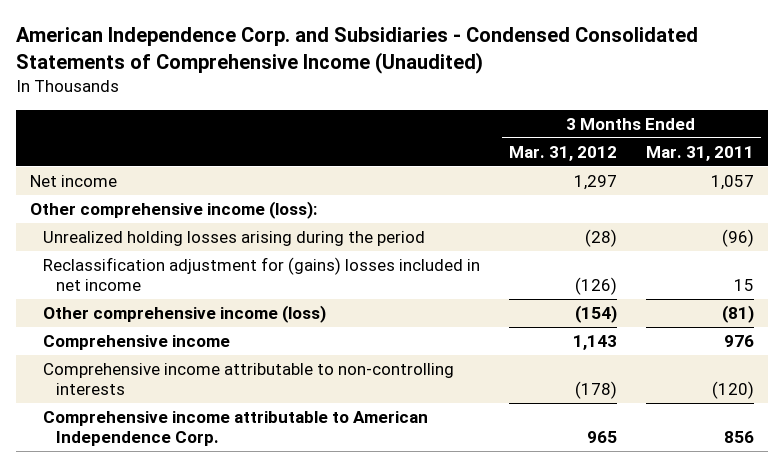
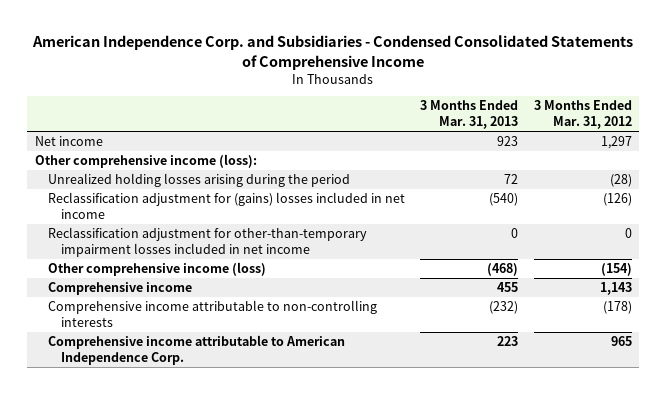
[15,27,698,75] American Independence Corp. and Subsidiaries - Condensed Consolidated Statements of Comprehensive Income (Unaudited) -> [32,35,634,70] American Independence Corp. and Subsidiaries - Condensed Consolidated Statements of Comprehensive Income
[645,145,754,161] Mar. 31, 2011 -> none
none -> [420,100,519,130] 3 Months Ended Mar. 31, 2013
none -> [48,227,368,258] Reclassification adjustment for other-than-temporary impairment losses included in net income

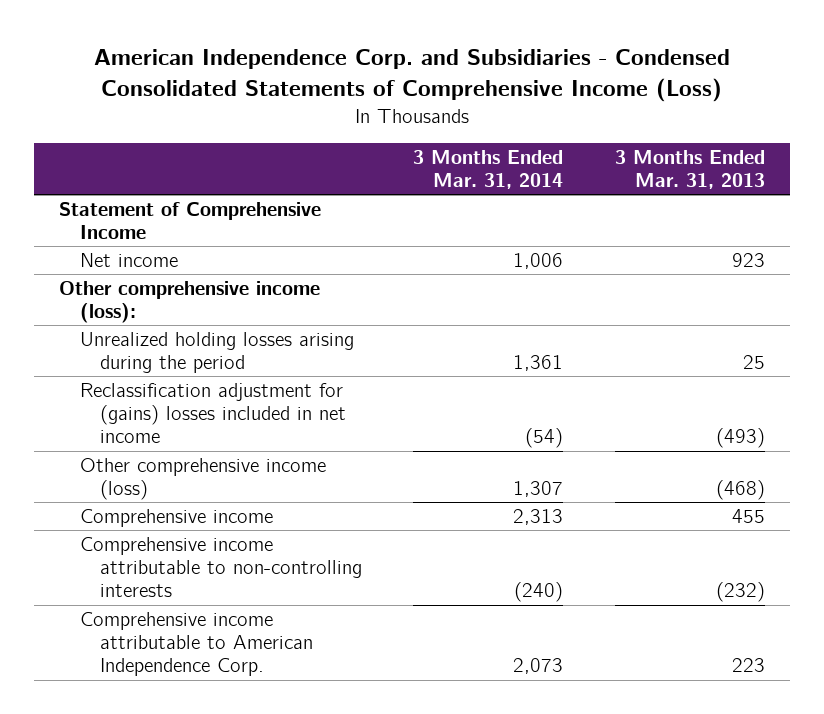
[32,35,634,70] American Independence Corp. and Subsidiaries - Condensed Consolidated Statements of Comprehensive Income -> [94,48,731,102] American Independence Corp. and Subsidiaries - Condensed Consolidated Statements of Comprehensive Income (Loss)
[533,100,632,130] 3 Months Ended Mar. 31, 2012 -> none
none -> [413,150,564,190] 3 Months Ended Mar. 31, 2014
none -> [59,202,322,240] Statement of Comprehensive Income
[48,227,368,258] Reclassification adjustment for other-than-temporary impairment losses included in net income -> none
[504,174,519,185] 72 -> [742,355,765,370] 25
[489,193,519,207] (540) -> [715,428,765,449] (493)

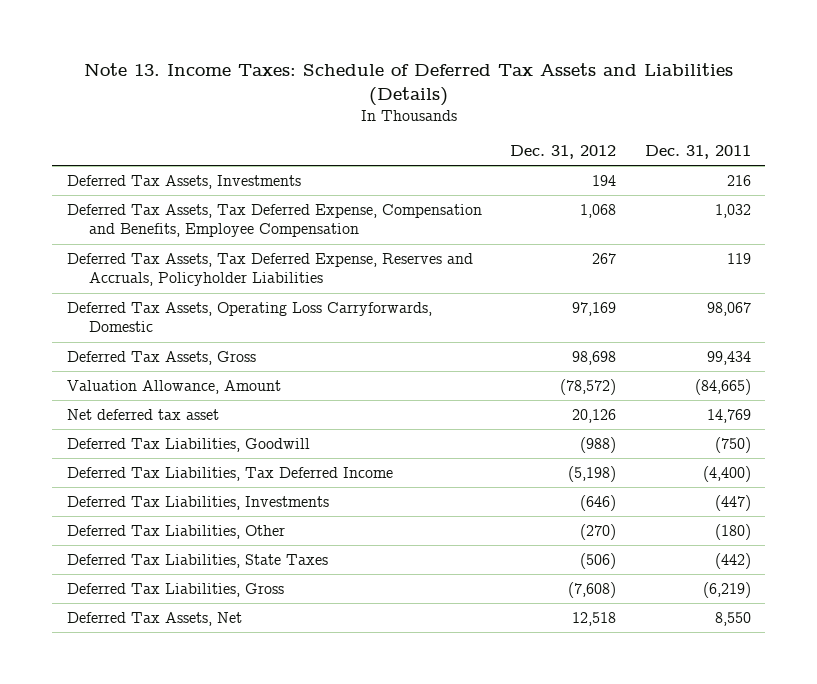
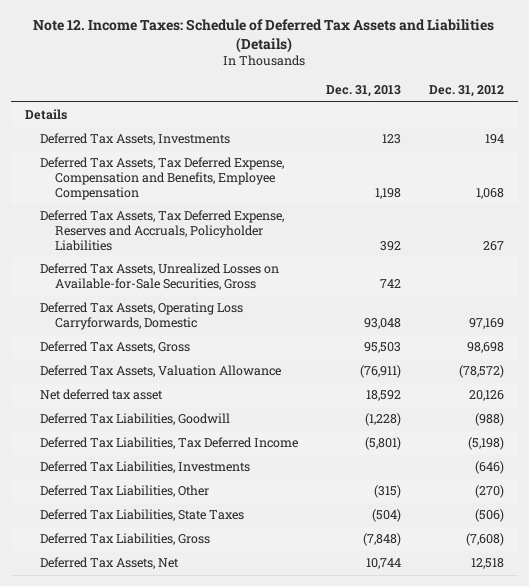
[83,63,733,106] Note 13. Income Taxes: Schedule of Deferred Tax Assets and Liabilities (Details) -> [33,18,495,53] Note 12. Income Taxes: Schedule of Deferred Tax Assets and Liabilities (Details)
[644,144,751,159] Dec. 31, 2011 -> none
none -> [326,85,402,98] Dec. 31, 2013
none -> [24,109,67,121] Details
none -> [39,263,279,291] Deferred Tax Assets, Unrealized Losses on Available-for-Sale Securities, Gross
[66,380,281,395] Valuation Allowance, Amount -> [39,365,281,378] Deferred Tax Assets, Valuation Allowance

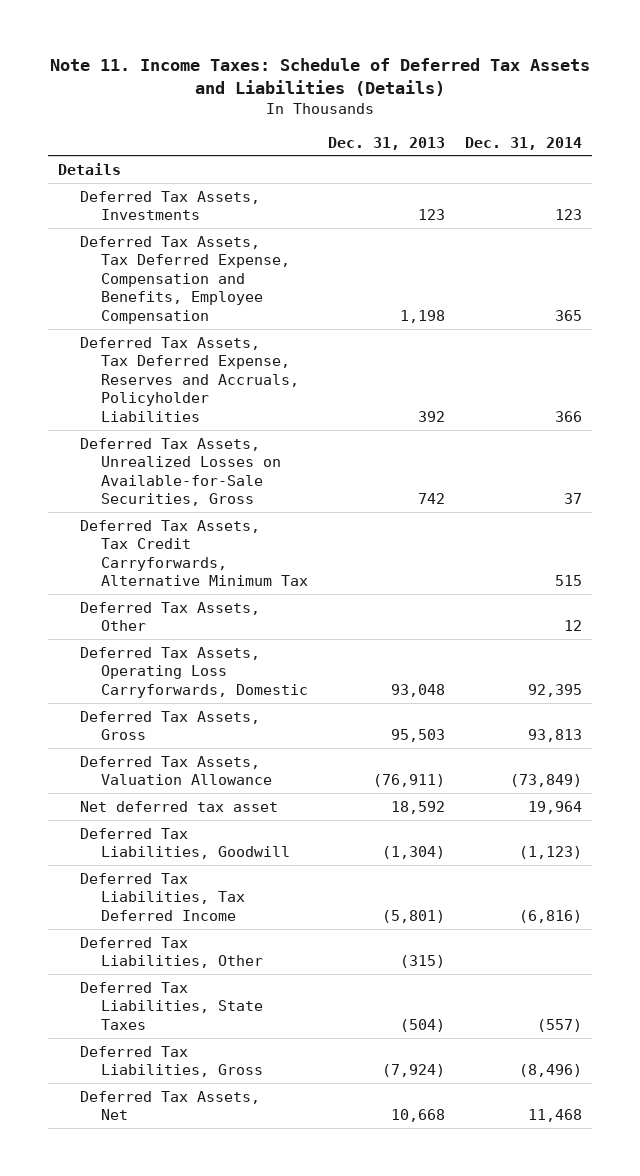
[33,18,495,53] Note 12. Income Taxes: Schedule of Deferred Tax Assets and Liabilities (Details) -> [49,57,590,96] Note 11. Income Taxes: Schedule of Deferred Tax Assets and Liabilities (Details)
[429,85,505,98] Dec. 31, 2012 -> none
none -> [464,136,582,150] Dec. 31, 2014
none -> [79,519,309,587] Deferred Tax Assets, Tax Credit Carryforwards, Alternative Minimum Tax
none -> [79,601,260,632] Deferred Tax Assets, Other
[365,413,402,427] (1,228) -> [382,846,446,860] (1,304)
[39,461,250,474] Deferred Tax Liabilities, Investments -> none
[363,533,402,547] (7,848) -> [382,1064,446,1078] (7,924)
[366,558,402,570] 10,744 -> [391,1109,446,1123] 10,668

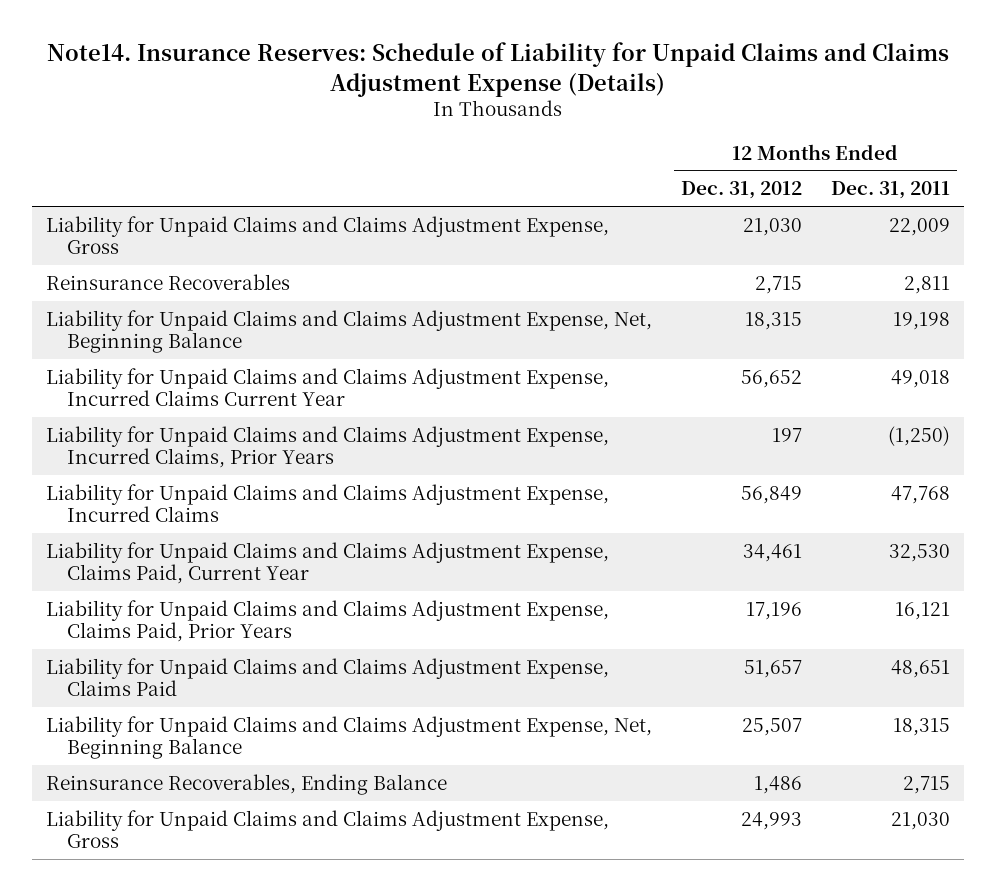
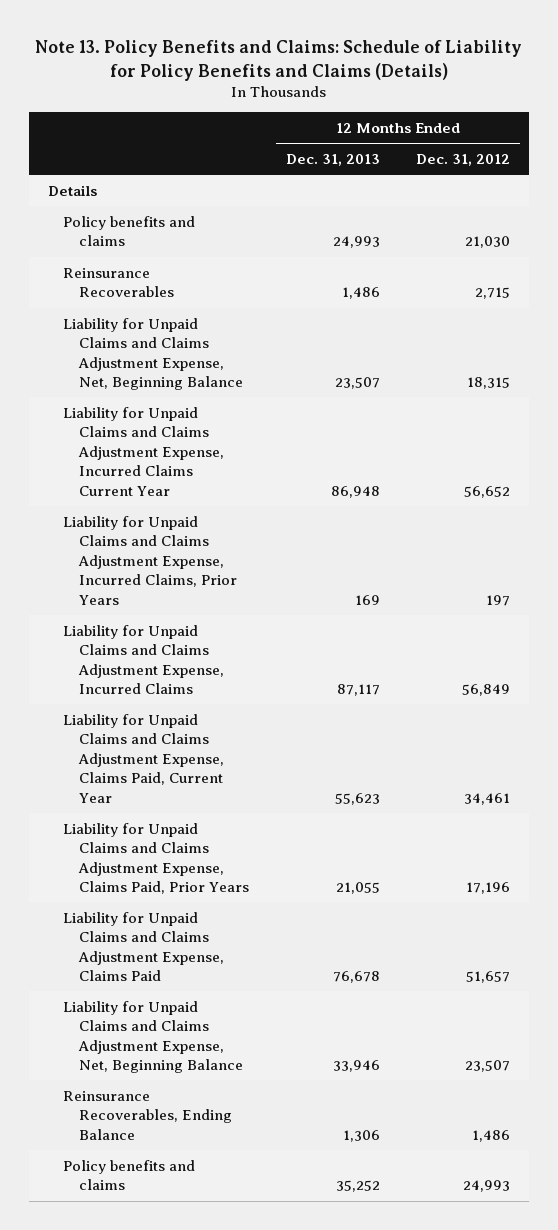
[47,42,950,97] Note14. Insurance Reserves: Schedule of Liability for Unpaid Claims and Claims Adjustment Expense (Details) -> [35,39,523,81] Note 13. Policy Benefits and Claims: Schedule of Liability for Policy Benefits and Claims (Details)
[830,181,950,200] Dec. 31, 2011 -> none
none -> [285,154,380,167] Dec. 31, 2013
none -> [47,184,97,196] Details
[46,215,610,254] Liability for Unpaid Claims and Claims Adjustment Expense, Gross -> [63,215,196,247] Policy benefits and claims
[742,717,803,736] 25,507 -> [465,1060,511,1073] 23,507
[46,809,610,848] Liability for Unpaid Claims and Claims Adjustment Expense, Gross -> [63,1159,196,1191] Policy benefits and claims

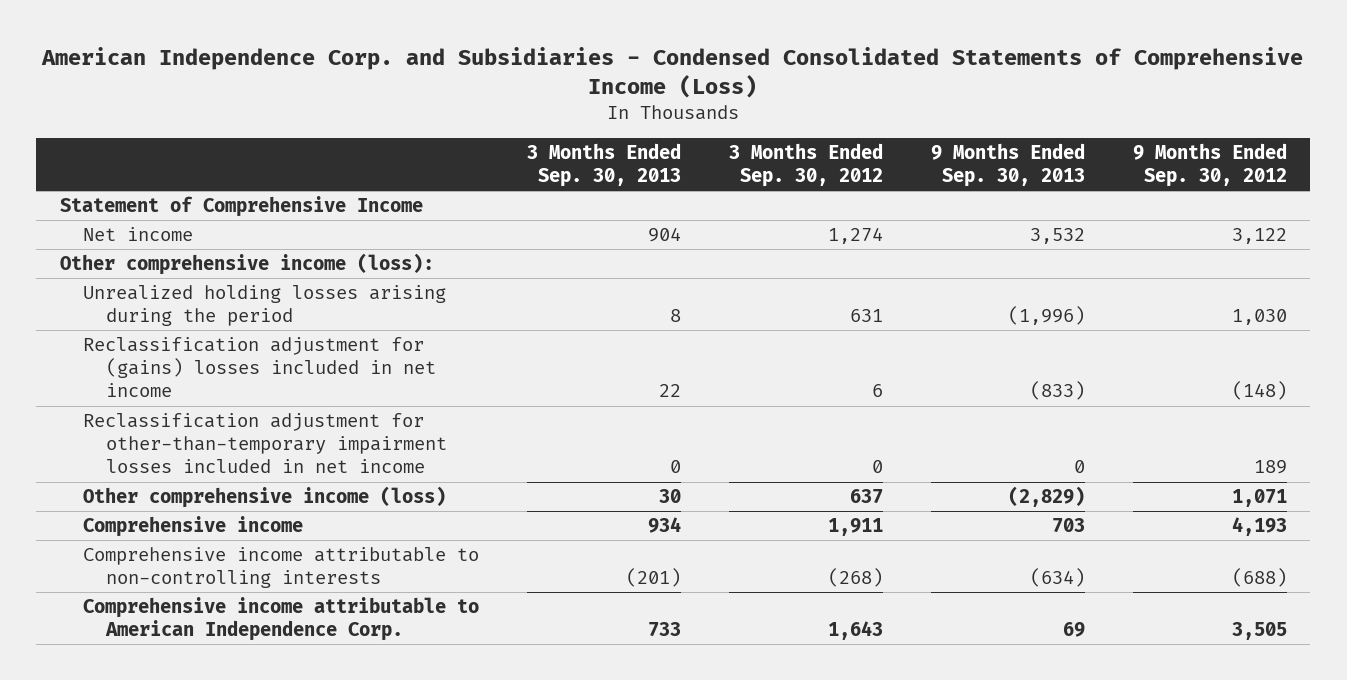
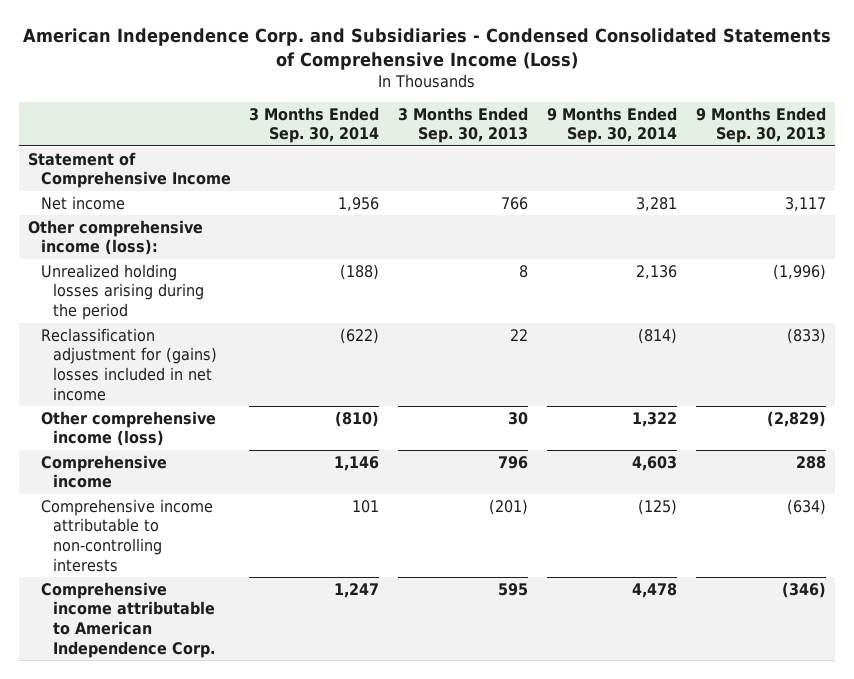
[728,142,883,188] 3 Months Ended Sep. 30, 2012 -> none
[1132,142,1287,188] 9 Months Ended Sep. 30, 2012 -> none
none -> [249,106,380,144] 3 Months Ended Sep. 30, 2014
none -> [547,106,678,144] 9 Months Ended Sep. 30, 2014
[647,227,681,243] 904 -> [501,196,529,210] 766
[1029,228,1085,245] 3,532 -> [784,196,826,211] 3,117
[82,413,447,474] Reclassification adjustment for other-than-temporary impairment losses included in net income -> none
[647,517,681,534] 934 -> [498,455,529,469] 796
[1051,518,1085,534] 703 -> [795,455,826,469] 288
[647,622,681,638] 733 -> [498,582,529,596] 595
[1062,622,1085,638] 69 -> [781,581,826,598] (346)

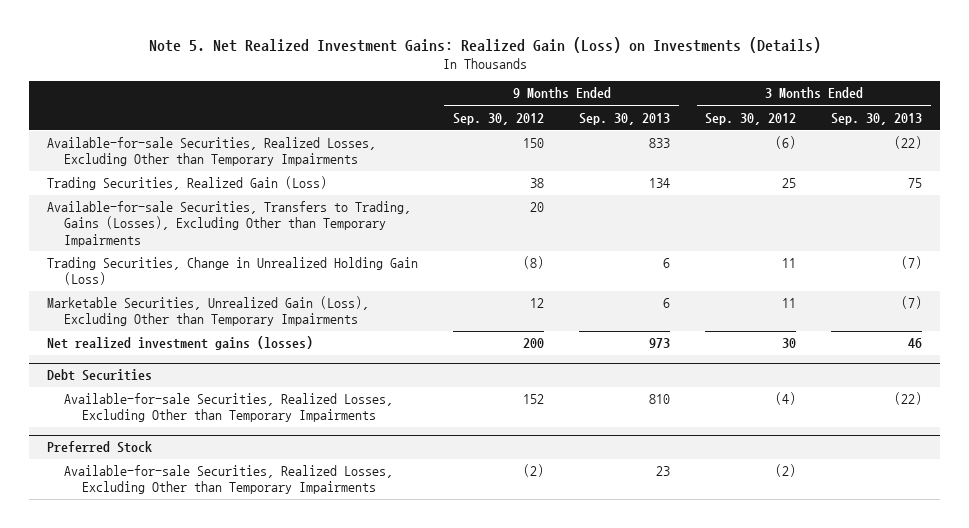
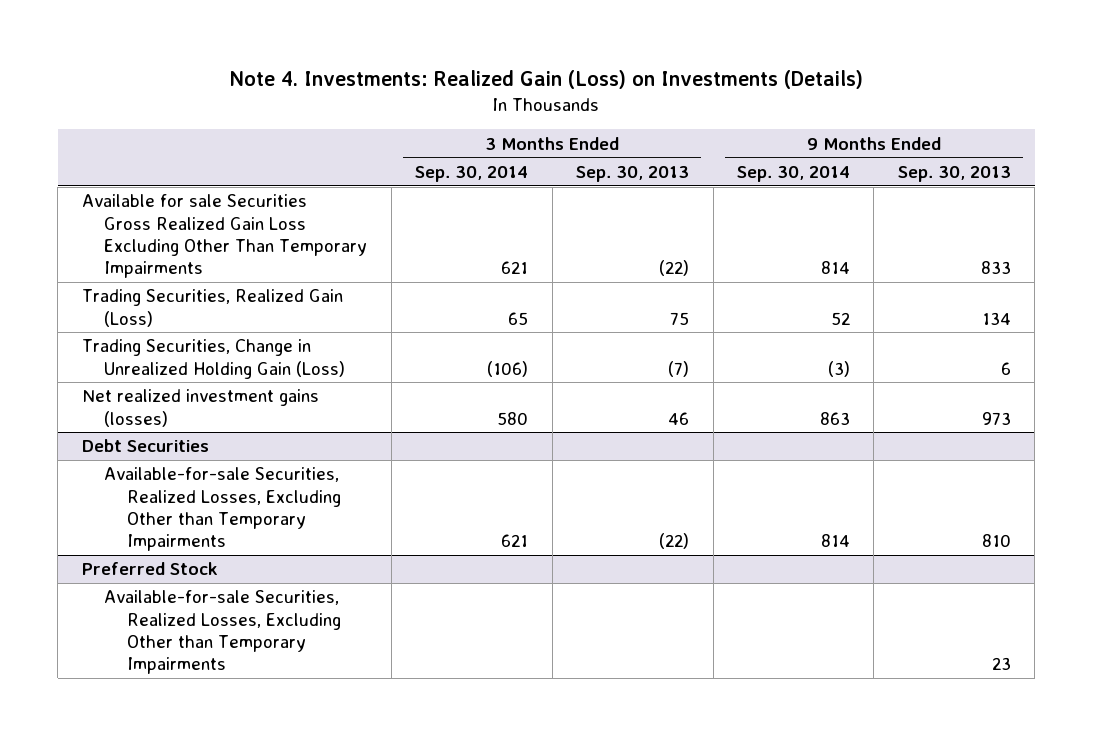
[148,36,821,53] Note 5. Net Realized Investment Gains: Realized Gain (Loss) on Investments (Details) -> [229,70,864,90] Note 4. Investments: Realized Gain (Loss) on Investments (Details)
[453,112,545,125] Sep. 30, 2012 -> none
[705,112,797,125] Sep. 30, 2012 -> none
none -> [415,165,529,182] Sep. 30, 2014
none -> [736,165,850,182] Sep. 30, 2014
[46,137,376,167] Available-for-sale Securities, Realized Losses, Excluding Other than Temporary Impairments -> [81,194,368,278] Available for sale Securities Gross Realized Gain Loss Excluding Other Than Temporary Impairments
[46,201,411,247] Available-for-sale Securities, Transfers to Trading, Gains (Losses), Excluding Other than Temporary Impairments -> none
[46,296,369,327] Marketable Securities, Unrealized Gain (Loss), Excluding Other than Temporary Impairments -> none

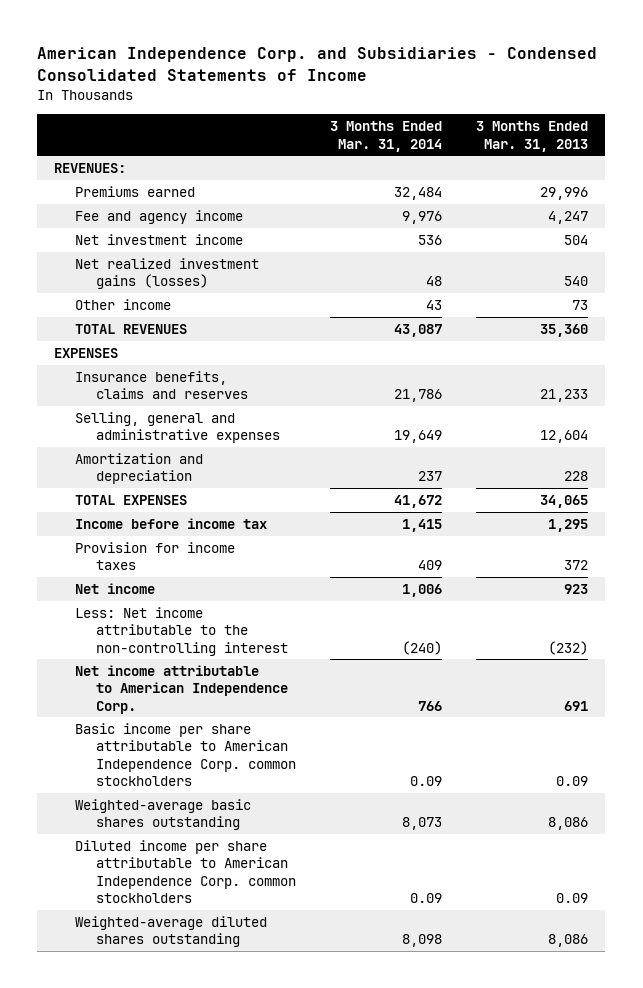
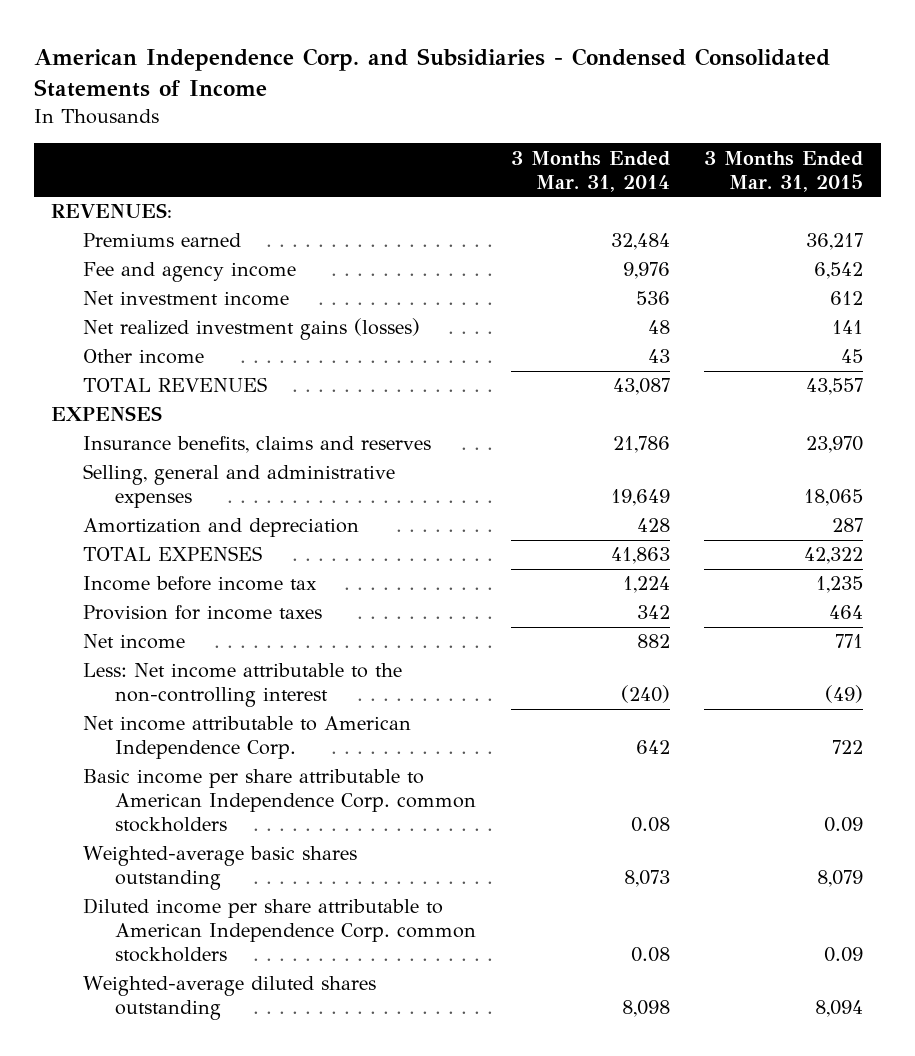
[476,121,589,152] 3 Months Ended Mar. 31, 2013 -> none
none -> [704,150,864,192] 3 Months Ended Mar. 31, 2015
[418,471,443,482] 237 -> [636,518,670,533] 428
[394,495,443,509] 41,672 -> [610,547,670,565] 41,863
[402,519,443,533] 1,415 -> [622,576,670,594] 1,224
[418,560,443,571] 409 -> [636,605,670,620] 342
[402,584,443,598] 1,006 -> [636,634,670,649] 882
[418,700,443,711] 766 -> [635,740,670,755] 642
[410,775,443,786] 0.09 -> [630,816,670,832] 0.08
[410,892,443,903] 0.09 -> [630,946,670,962] 0.08

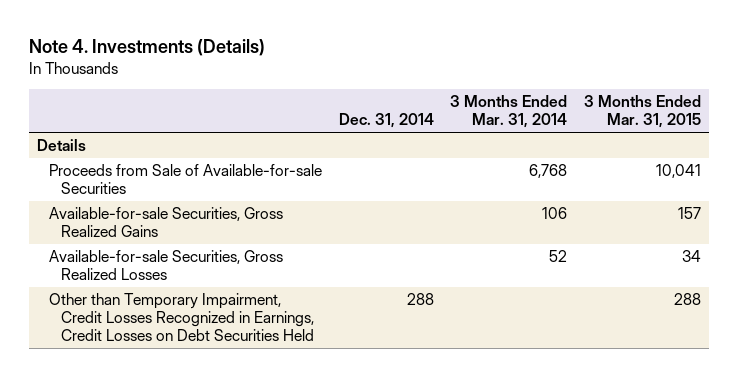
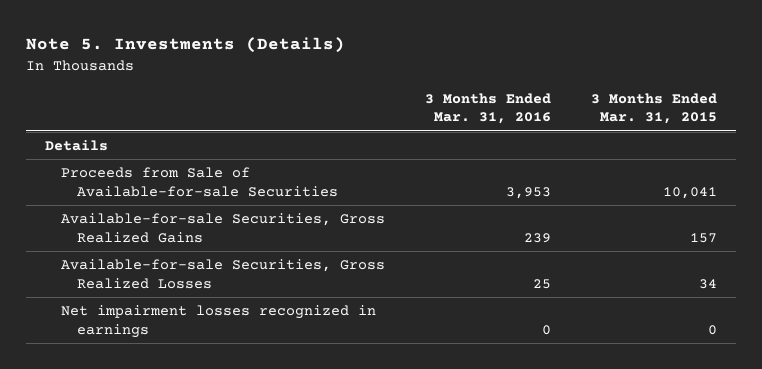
[28,38,265,56] Note 4. Investments (Details) -> [25,37,345,54] Note 5. Investments (Details)
[338,113,434,129] Dec. 31, 2014 -> none
[450,95,568,129] 3 Months Ended Mar. 31, 2014 -> none
none -> [424,92,551,125] 3 Months Ended Mar. 31, 2016
[48,293,314,342] Other than Temporary Impairment, Credit Losses Recognized in Earnings, Credit Losses on Debt Securities Held -> none
none -> [61,305,377,338] Net impairment losses recognized in earnings

